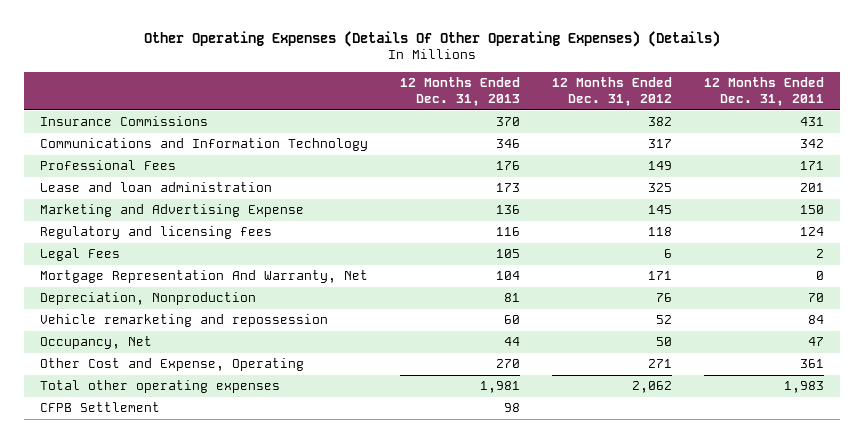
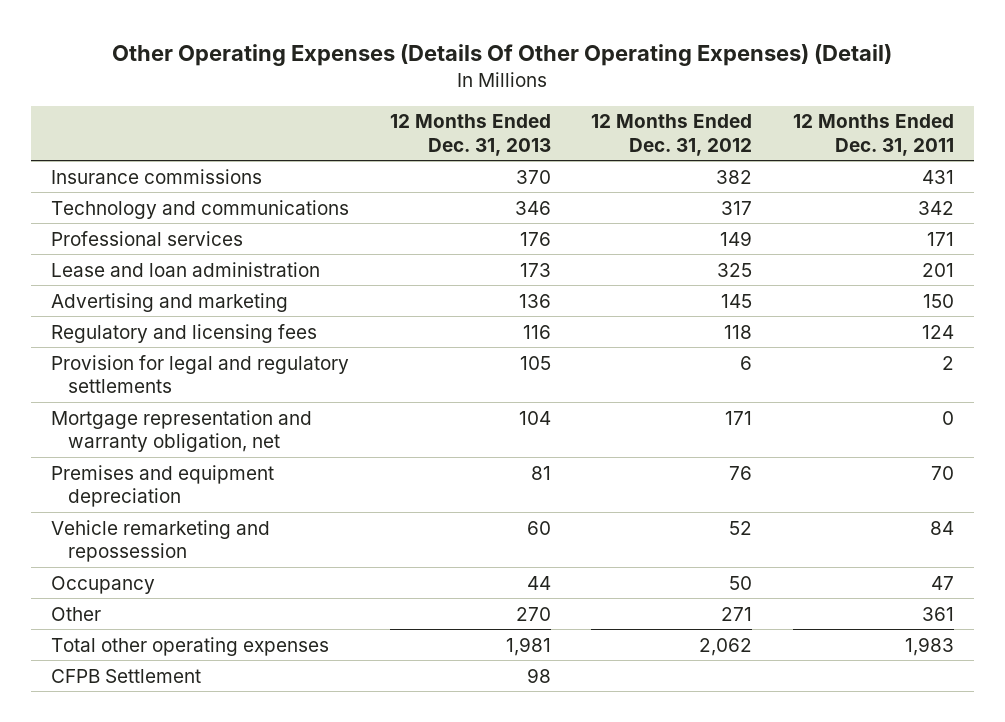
[143,30,720,47] Other Operating Expenses (Details Of Other Operating Expenses) (Details) -> [112,43,893,66] Other Operating Expenses (Details Of Other Operating Expenses) (Detail)
[39,116,208,127] Insurance Commissions -> [51,168,263,184] Insurance commissions
[39,138,368,152] Communications and Information Technology -> [51,199,350,219] Technology and communications
[39,160,176,171] Professional Fees -> [51,230,244,246] Professional services
[39,204,304,218] Marketing and Advertising Expense -> [51,292,289,312] Advertising and marketing
[39,248,120,262] Legal Fees -> [51,354,350,394] Provision for legal and regulatory settlements
[39,270,368,284] Mortgage Representation And Warranty, Net -> [51,409,313,453] Mortgage representation and warranty obligation, net
[39,292,256,306] Depreciation, Nonproduction -> [51,464,275,508] Premises and equipment depreciation
[39,336,152,350] Occupancy, Net -> [51,575,156,594] Occupancy
[39,358,304,372] Other Cost and Expense, Operating -> [51,606,102,621] Other

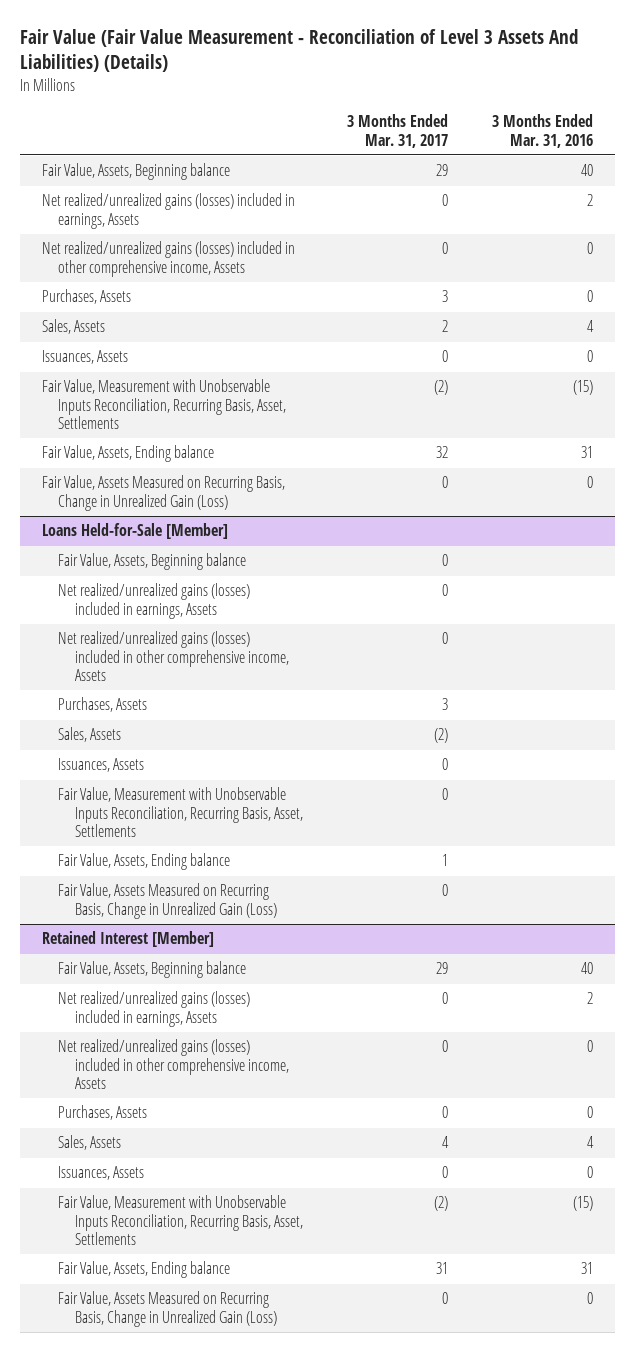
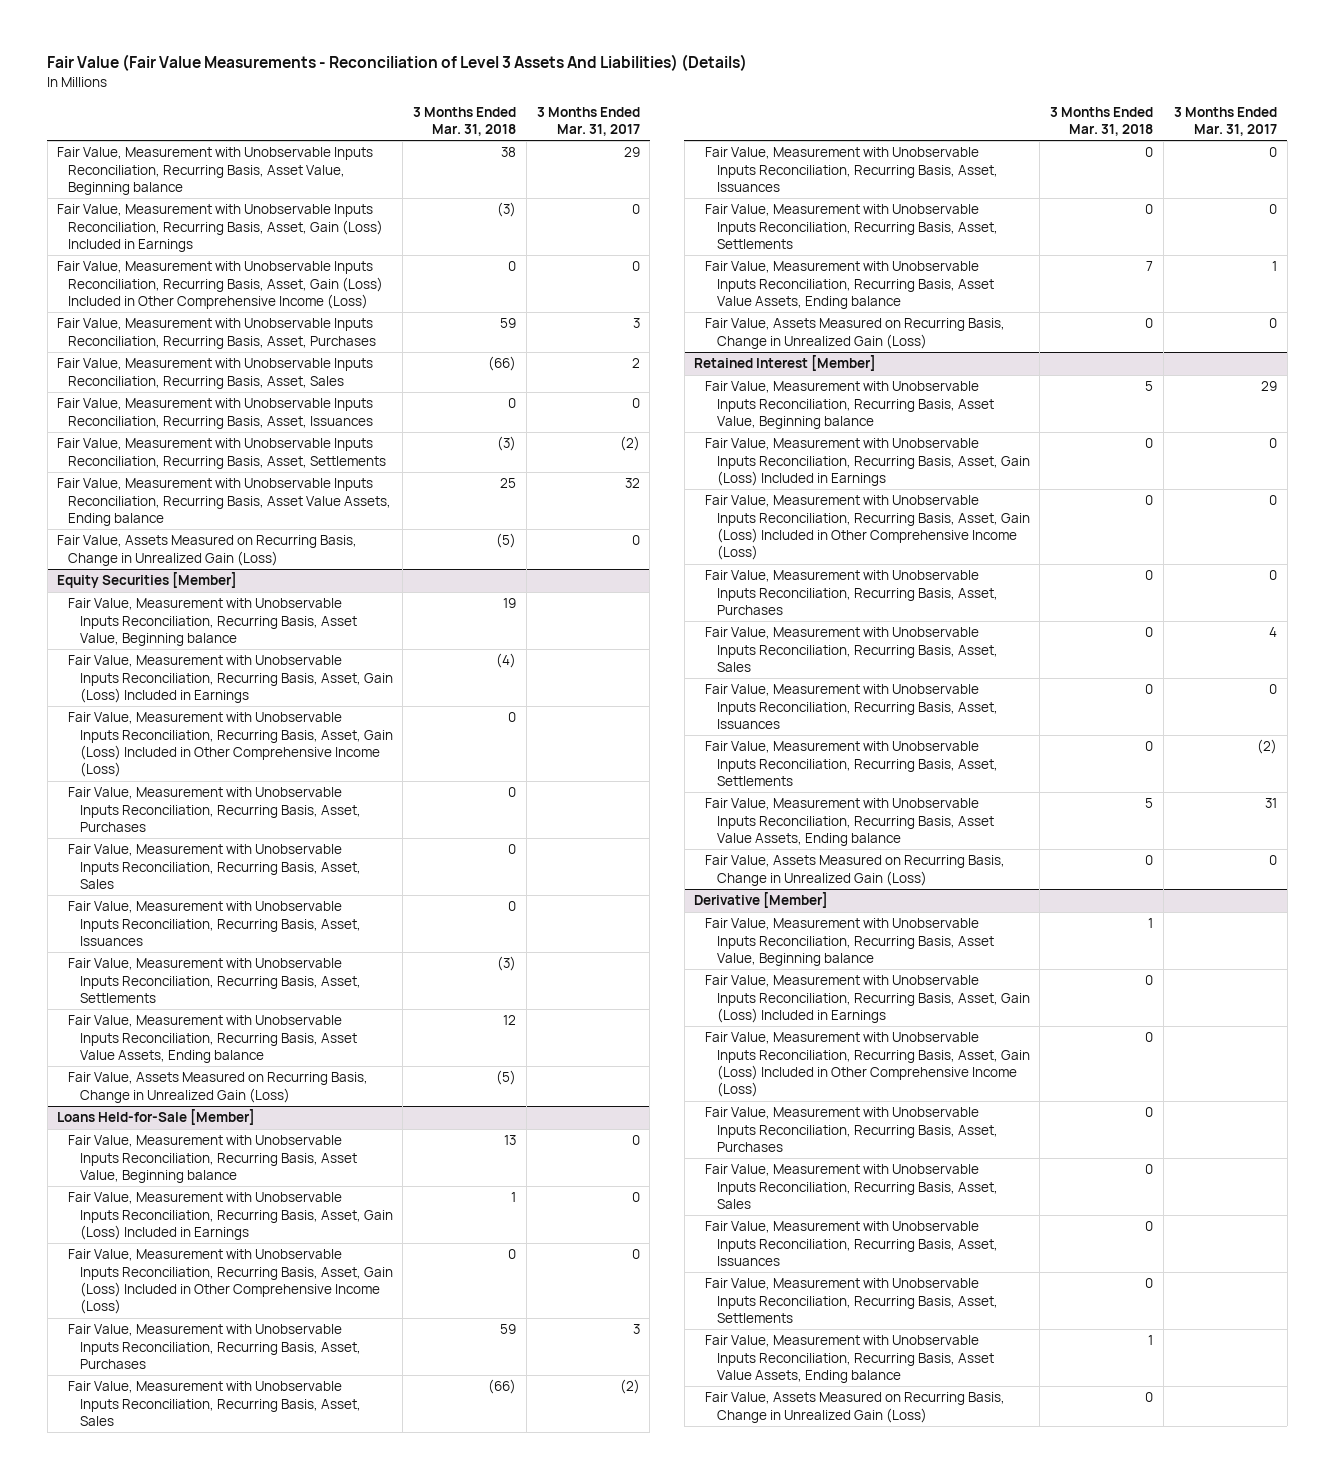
[19,29,578,73] Fair Value (Fair Value Measurement - Reconciliation of Level 3 Assets And Liabilities) (Details) -> [47,54,748,72] Fair Value (Fair Value Measurements - Reconciliation of Level 3 Assets And Liabilities) (Details)
[492,114,594,148] 3 Months Ended Mar. 31, 2016 -> none
none -> [413,106,517,136] 3 Months Ended Mar. 31, 2018
[41,163,230,181] Fair Value, Assets, Beginning balance -> [57,147,374,195] Fair Value, Measurement with Unobservable Inputs Reconciliation, Recurring Basis, Asset Value, Beginning balance
[41,193,295,229] Net realized/unrealized gains (losses) included in earnings, Assets -> [57,204,384,252] Fair Value, Measurement with Unobservable Inputs Reconciliation, Recurring Basis, Asset, Gain (Loss) Included in Earnings
[41,241,295,277] Net realized/unrealized gains (losses) included in other comprehensive income, Assets -> [57,261,384,309] Fair Value, Measurement with Unobservable Inputs Reconciliation, Recurring Basis, Asset, Gain (Loss) Included in Other Comprehensive Income (Loss)
[41,289,131,305] Purchases, Assets -> [57,318,377,349] Fair Value, Measurement with Unobservable Inputs Reconciliation, Recurring Basis, Asset, Purchases
[41,319,105,335] Sales, Assets -> [57,358,374,389] Fair Value, Measurement with Unobservable Inputs Reconciliation, Recurring Basis, Asset, Sales
[41,350,128,365] Issuances, Assets -> [57,398,374,429] Fair Value, Measurement with Unobservable Inputs Reconciliation, Recurring Basis, Asset, Issuances
[41,445,214,463] Fair Value, Assets, Ending balance -> [57,478,392,526] Fair Value, Measurement with Unobservable Inputs Reconciliation, Recurring Basis, Asset Value Assets, Ending balance
none -> [57,572,238,589] Equity Securities [Member]
none -> [68,598,357,646] Fair Value, Measurement with Unobservable Inputs Reconciliation, Recurring Basis, Asset Value, Beginning balance
none -> [68,655,393,703] Fair Value, Measurement with Unobservable Inputs Reconciliation, Recurring Basis, Asset, Gain (Loss) Included in Earnings
none -> [68,712,393,778] Fair Value, Measurement with Unobservable Inputs Reconciliation, Recurring Basis, Asset, Gain (Loss) Included in Other Comprehensive Income (Loss)
none -> [68,787,361,832] Fair Value, Measurement with Unobservable Inputs Reconciliation, Recurring Basis, Asset, Purchases
none -> [68,844,361,889] Fair Value, Measurement with Unobservable Inputs Reconciliation, Recurring Basis, Asset, Sales
none -> [68,901,361,946] Fair Value, Measurement with Unobservable Inputs Reconciliation, Recurring Basis, Asset, Issuances
none -> [68,958,361,1003] Fair Value, Measurement with Unobservable Inputs Reconciliation, Recurring Basis, Asset, Settlements
none -> [68,1015,357,1063] Fair Value, Measurement with Unobservable Inputs Reconciliation, Recurring Basis, Asset Value Assets, Ending balance
none -> [68,1072,369,1103] Fair Value, Assets Measured on Recurring Basis, Change in Unrealized Gain (Loss)
[58,553,247,571] Fair Value, Assets, Beginning balance -> [68,1135,357,1183] Fair Value, Measurement with Unobservable Inputs Reconciliation, Recurring Basis, Asset Value, Beginning balance
[58,583,251,619] Net realized/unrealized gains (losses) included in earnings, Assets -> [68,1192,393,1240] Fair Value, Measurement with Unobservable Inputs Reconciliation, Recurring Basis, Asset, Gain (Loss) Included in Earnings
[58,631,290,682] Net realized/unrealized gains (losses) included in other comprehensive income, Assets -> [68,1249,393,1315] Fair Value, Measurement with Unobservable Inputs Reconciliation, Recurring Basis, Asset, Gain (Loss) Included in Other Comprehensive Income (Loss)
[58,697,148,713] Purchases, Assets -> [68,1324,361,1369] Fair Value, Measurement with Unobservable Inputs Reconciliation, Recurring Basis, Asset, Purchases
[58,727,122,743] Sales, Assets -> [68,1381,361,1426] Fair Value, Measurement with Unobservable Inputs Reconciliation, Recurring Basis, Asset, Sales
[58,758,145,773] Issuances, Assets -> [705,147,998,192] Fair Value, Measurement with Unobservable Inputs Reconciliation, Recurring Basis, Asset, Issuances
[58,853,231,871] Fair Value, Assets, Ending balance -> [705,261,994,309] Fair Value, Measurement with Unobservable Inputs Reconciliation, Recurring Basis, Asset Value Assets, Ending balance
[58,961,247,979] Fair Value, Assets, Beginning balance -> [705,381,994,429] Fair Value, Measurement with Unobservable Inputs Reconciliation, Recurring Basis, Asset Value, Beginning balance
[58,991,251,1027] Net realized/unrealized gains (losses) included in earnings, Assets -> [705,438,1030,486] Fair Value, Measurement with Unobservable Inputs Reconciliation, Recurring Basis, Asset, Gain (Loss) Included in Earnings
[58,1039,290,1090] Net realized/unrealized gains (losses) included in other comprehensive income, Assets -> [705,495,1030,561] Fair Value, Measurement with Unobservable Inputs Reconciliation, Recurring Basis, Asset, Gain (Loss) Included in Other Comprehensive Income (Loss)
[58,1105,148,1121] Purchases, Assets -> [705,570,998,615] Fair Value, Measurement with Unobservable Inputs Reconciliation, Recurring Basis, Asset, Purchases
[58,1135,122,1151] Sales, Assets -> [705,627,998,672] Fair Value, Measurement with Unobservable Inputs Reconciliation, Recurring Basis, Asset, Sales
[58,1166,145,1181] Issuances, Assets -> [705,684,998,729] Fair Value, Measurement with Unobservable Inputs Reconciliation, Recurring Basis, Asset, Issuances
[58,1261,231,1279] Fair Value, Assets, Ending balance -> [705,798,994,846] Fair Value, Measurement with Unobservable Inputs Reconciliation, Recurring Basis, Asset Value Assets, Ending balance
none -> [694,892,829,909] Derivative [Member]
none -> [705,918,994,966] Fair Value, Measurement with Unobservable Inputs Reconciliation, Recurring Basis, Asset Value, Beginning balance
none -> [705,975,1030,1023] Fair Value, Measurement with Unobservable Inputs Reconciliation, Recurring Basis, Asset, Gain (Loss) Included in Earnings
none -> [705,1032,1030,1098] Fair Value, Measurement with Unobservable Inputs Reconciliation, Recurring Basis, Asset, Gain (Loss) Included in Other Comprehensive Income (Loss)
none -> [705,1107,998,1152] Fair Value, Measurement with Unobservable Inputs Reconciliation, Recurring Basis, Asset, Purchases
none -> [705,1164,998,1209] Fair Value, Measurement with Unobservable Inputs Reconciliation, Recurring Basis, Asset, Sales
none -> [705,1221,998,1266] Fair Value, Measurement with Unobservable Inputs Reconciliation, Recurring Basis, Asset, Issuances
none -> [705,1278,998,1323] Fair Value, Measurement with Unobservable Inputs Reconciliation, Recurring Basis, Asset, Settlements
none -> [705,1335,994,1383] Fair Value, Measurement with Unobservable Inputs Reconciliation, Recurring Basis, Asset Value Assets, Ending balance
none -> [705,1392,1006,1423] Fair Value, Assets Measured on Recurring Basis, Change in Unrealized Gain (Loss)

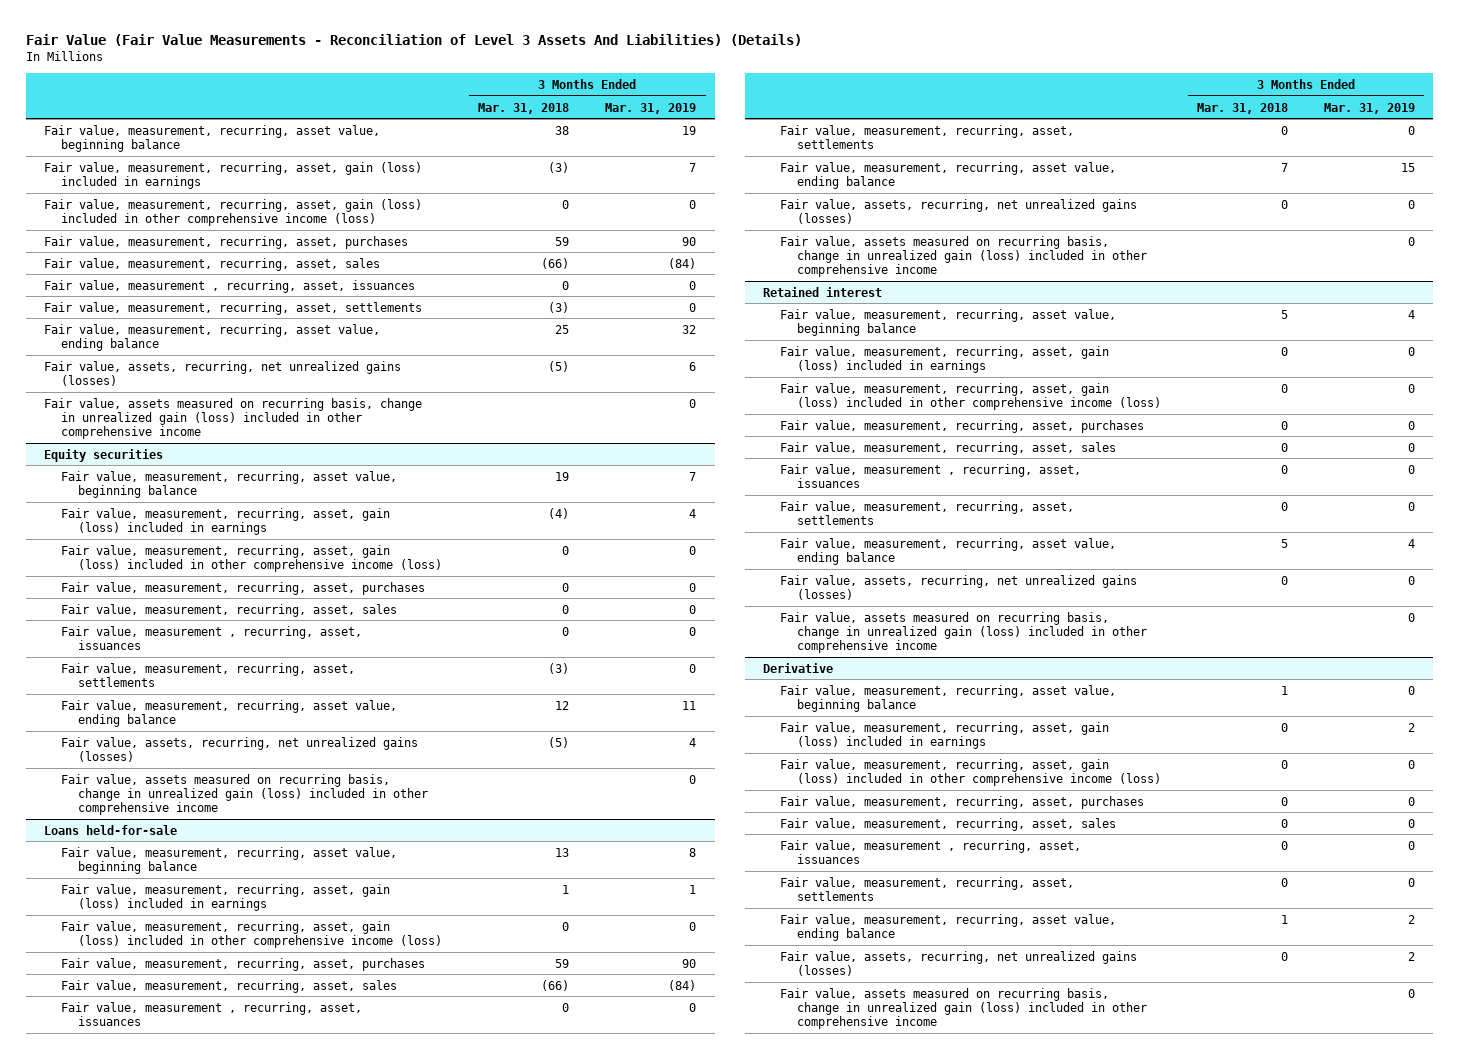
[536,106,640,136] 3 Months Ended Mar. 31, 2017 -> none
none -> [605,102,697,114] Mar. 31, 2019
[57,147,374,195] Fair Value, Measurement with Unobservable Inputs Reconciliation, Recurring Basis, Asset Value, Beginning balance -> [44,124,381,153] Fair value, measurement, recurring, asset value, beginning balance
[57,204,384,252] Fair Value, Measurement with Unobservable Inputs Reconciliation, Recurring Basis, Asset, Gain (Loss) Included in Earnings -> [44,161,423,190] Fair value, measurement, recurring, asset, gain (loss) included in earnings
[57,261,384,309] Fair Value, Measurement with Unobservable Inputs Reconciliation, Recurring Basis, Asset, Gain (Loss) Included in Other Comprehensive Income (Loss) -> [44,198,423,227] Fair value, measurement, recurring, asset, gain (loss) included in other comprehensive income (loss)
[57,318,377,349] Fair Value, Measurement with Unobservable Inputs Reconciliation, Recurring Basis, Asset, Purchases -> [44,235,409,249] Fair value, measurement, recurring, asset, purchases
[57,358,374,389] Fair Value, Measurement with Unobservable Inputs Reconciliation, Recurring Basis, Asset, Sales -> [44,257,381,271] Fair value, measurement, recurring, asset, sales
[57,398,374,429] Fair Value, Measurement with Unobservable Inputs Reconciliation, Recurring Basis, Asset, Issuances -> [44,279,416,293] Fair value, measurement , recurring, asset, issuances
[57,438,387,469] Fair Value, Measurement with Unobservable Inputs Reconciliation, Recurring Basis, Asset, Settlements -> [44,301,423,315] Fair value, measurement, recurring, asset, settlements
[57,478,392,526] Fair Value, Measurement with Unobservable Inputs Reconciliation, Recurring Basis, Asset Value Assets, Ending balance -> [44,323,381,352] Fair value, measurement, recurring, asset value, ending balance
[57,535,358,566] Fair Value, Assets Measured on Recurring Basis, Change in Unrealized Gain (Loss) -> [44,360,402,387] Fair value, assets, recurring, net unrealized gains (losses)
none -> [44,397,423,440] Fair value, assets measured on recurring basis, change in unrealized gain (loss) included in other comprehensive income
[57,572,238,589] Equity Securities [Member] -> [44,448,164,462] Equity securities
[68,598,357,646] Fair Value, Measurement with Unobservable Inputs Reconciliation, Recurring Basis, Asset Value, Beginning balance -> [61,470,398,499] Fair value, measurement, recurring, asset value, beginning balance
[68,655,393,703] Fair Value, Measurement with Unobservable Inputs Reconciliation, Recurring Basis, Asset, Gain (Loss) Included in Earnings -> [61,507,391,536] Fair value, measurement, recurring, asset, gain (loss) included in earnings
[68,712,393,778] Fair Value, Measurement with Unobservable Inputs Reconciliation, Recurring Basis, Asset, Gain (Loss) Included in Other Comprehensive Income (Loss) -> [61,544,442,573] Fair value, measurement, recurring, asset, gain (loss) included in other comprehensive income (loss)
[68,787,361,832] Fair Value, Measurement with Unobservable Inputs Reconciliation, Recurring Basis, Asset, Purchases -> [61,581,426,595] Fair value, measurement, recurring, asset, purchases
[68,844,361,889] Fair Value, Measurement with Unobservable Inputs Reconciliation, Recurring Basis, Asset, Sales -> [61,603,398,617] Fair value, measurement, recurring, asset, sales
[68,901,361,946] Fair Value, Measurement with Unobservable Inputs Reconciliation, Recurring Basis, Asset, Issuances -> [61,625,363,651] Fair value, measurement , recurring, asset, issuances
[68,958,361,1003] Fair Value, Measurement with Unobservable Inputs Reconciliation, Recurring Basis, Asset, Settlements -> [61,662,356,688] Fair value, measurement, recurring, asset, settlements
[68,1015,357,1063] Fair Value, Measurement with Unobservable Inputs Reconciliation, Recurring Basis, Asset Value Assets, Ending balance -> [61,699,398,728] Fair value, measurement, recurring, asset value, ending balance
[68,1072,369,1103] Fair Value, Assets Measured on Recurring Basis, Change in Unrealized Gain (Loss) -> [61,736,419,763] Fair value, assets, recurring, net unrealized gains (losses)
none -> [61,773,428,816] Fair value, assets measured on recurring basis, change in unrealized gain (loss) included in other comprehensive income
[57,1109,256,1126] Loans Held-for-Sale [Member] -> [44,824,178,835] Loans held-for-sale
[68,1135,357,1183] Fair Value, Measurement with Unobservable Inputs Reconciliation, Recurring Basis, Asset Value, Beginning balance -> [61,846,398,875] Fair value, measurement, recurring, asset value, beginning balance
[68,1192,393,1240] Fair Value, Measurement with Unobservable Inputs Reconciliation, Recurring Basis, Asset, Gain (Loss) Included in Earnings -> [61,883,391,912] Fair value, measurement, recurring, asset, gain (loss) included in earnings
[68,1249,393,1315] Fair Value, Measurement with Unobservable Inputs Reconciliation, Recurring Basis, Asset, Gain (Loss) Included in Other Comprehensive Income (Loss) -> [61,920,442,949] Fair value, measurement, recurring, asset, gain (loss) included in other comprehensive income (loss)
[68,1324,361,1369] Fair Value, Measurement with Unobservable Inputs Reconciliation, Recurring Basis, Asset, Purchases -> [61,957,426,971] Fair value, measurement, recurring, asset, purchases
[68,1381,361,1426] Fair Value, Measurement with Unobservable Inputs Reconciliation, Recurring Basis, Asset, Sales -> [61,979,398,993] Fair value, measurement, recurring, asset, sales
[705,147,998,192] Fair Value, Measurement with Unobservable Inputs Reconciliation, Recurring Basis, Asset, Issuances -> [61,1001,363,1027] Fair value, measurement , recurring, asset, issuances
[705,204,998,249] Fair Value, Measurement with Unobservable Inputs Reconciliation, Recurring Basis, Asset, Settlements -> [779,124,1074,150] Fair value, measurement, recurring, asset, settlements
[705,261,994,309] Fair Value, Measurement with Unobservable Inputs Reconciliation, Recurring Basis, Asset Value Assets, Ending balance -> [779,161,1116,190] Fair value, measurement, recurring, asset value, ending balance
[705,318,1006,349] Fair Value, Assets Measured on Recurring Basis, Change in Unrealized Gain (Loss) -> [779,198,1137,225] Fair value, assets, recurring, net unrealized gains (losses)
none -> [779,235,1147,278] Fair value, assets measured on recurring basis, change in unrealized gain (loss) included in other comprehensive income
[694,355,877,372] Retained Interest [Member] -> [763,286,883,297] Retained interest
[705,381,994,429] Fair Value, Measurement with Unobservable Inputs Reconciliation, Recurring Basis, Asset Value, Beginning balance -> [779,308,1116,337] Fair value, measurement, recurring, asset value, beginning balance
[705,438,1030,486] Fair Value, Measurement with Unobservable Inputs Reconciliation, Recurring Basis, Asset, Gain (Loss) Included in Earnings -> [779,345,1109,374] Fair value, measurement, recurring, asset, gain (loss) included in earnings
[705,495,1030,561] Fair Value, Measurement with Unobservable Inputs Reconciliation, Recurring Basis, Asset, Gain (Loss) Included in Other Comprehensive Income (Loss) -> [779,382,1161,411] Fair value, measurement, recurring, asset, gain (loss) included in other comprehensive income (loss)
[705,570,998,615] Fair Value, Measurement with Unobservable Inputs Reconciliation, Recurring Basis, Asset, Purchases -> [779,419,1144,433] Fair value, measurement, recurring, asset, purchases
[705,627,998,672] Fair Value, Measurement with Unobservable Inputs Reconciliation, Recurring Basis, Asset, Sales -> [779,441,1116,455] Fair value, measurement, recurring, asset, sales
[705,684,998,729] Fair Value, Measurement with Unobservable Inputs Reconciliation, Recurring Basis, Asset, Issuances -> [779,463,1081,489] Fair value, measurement , recurring, asset, issuances
[705,741,998,786] Fair Value, Measurement with Unobservable Inputs Reconciliation, Recurring Basis, Asset, Settlements -> [779,500,1074,526] Fair value, measurement, recurring, asset, settlements
[705,798,994,846] Fair Value, Measurement with Unobservable Inputs Reconciliation, Recurring Basis, Asset Value Assets, Ending balance -> [779,537,1116,566] Fair value, measurement, recurring, asset value, ending balance
[705,855,1006,886] Fair Value, Assets Measured on Recurring Basis, Change in Unrealized Gain (Loss) -> [779,574,1137,601] Fair value, assets, recurring, net unrealized gains (losses)
none -> [779,611,1147,654] Fair value, assets measured on recurring basis, change in unrealized gain (loss) included in other comprehensive income
[694,892,829,909] Derivative [Member] -> [763,662,834,673] Derivative
[705,918,994,966] Fair Value, Measurement with Unobservable Inputs Reconciliation, Recurring Basis, Asset Value, Beginning balance -> [779,684,1116,713] Fair value, measurement, recurring, asset value, beginning balance
[705,975,1030,1023] Fair Value, Measurement with Unobservable Inputs Reconciliation, Recurring Basis, Asset, Gain (Loss) Included in Earnings -> [779,721,1109,750] Fair value, measurement, recurring, asset, gain (loss) included in earnings
[705,1032,1030,1098] Fair Value, Measurement with Unobservable Inputs Reconciliation, Recurring Basis, Asset, Gain (Loss) Included in Other Comprehensive Income (Loss) -> [779,758,1161,787] Fair value, measurement, recurring, asset, gain (loss) included in other comprehensive income (loss)
[705,1107,998,1152] Fair Value, Measurement with Unobservable Inputs Reconciliation, Recurring Basis, Asset, Purchases -> [779,795,1144,809] Fair value, measurement, recurring, asset, purchases
[705,1164,998,1209] Fair Value, Measurement with Unobservable Inputs Reconciliation, Recurring Basis, Asset, Sales -> [779,817,1116,831] Fair value, measurement, recurring, asset, sales
[705,1221,998,1266] Fair Value, Measurement with Unobservable Inputs Reconciliation, Recurring Basis, Asset, Issuances -> [779,839,1081,865] Fair value, measurement , recurring, asset, issuances
[705,1278,998,1323] Fair Value, Measurement with Unobservable Inputs Reconciliation, Recurring Basis, Asset, Settlements -> [779,876,1074,902] Fair value, measurement, recurring, asset, settlements
[705,1335,994,1383] Fair Value, Measurement with Unobservable Inputs Reconciliation, Recurring Basis, Asset Value Assets, Ending balance -> [779,913,1116,942] Fair value, measurement, recurring, asset value, ending balance
[705,1392,1006,1423] Fair Value, Assets Measured on Recurring Basis, Change in Unrealized Gain (Loss) -> [779,950,1137,977] Fair value, assets, recurring, net unrealized gains (losses)
none -> [779,987,1147,1030] Fair value, assets measured on recurring basis, change in unrealized gain (loss) included in other comprehensive income

